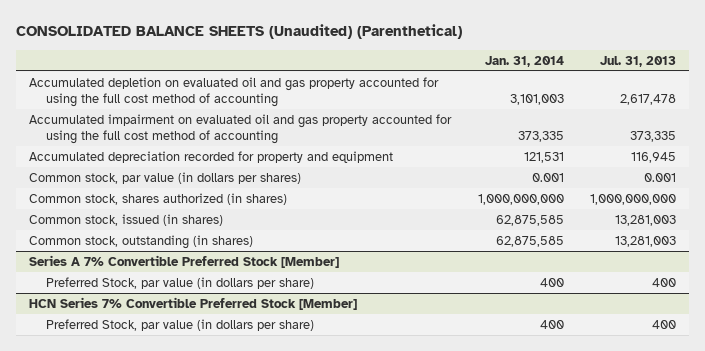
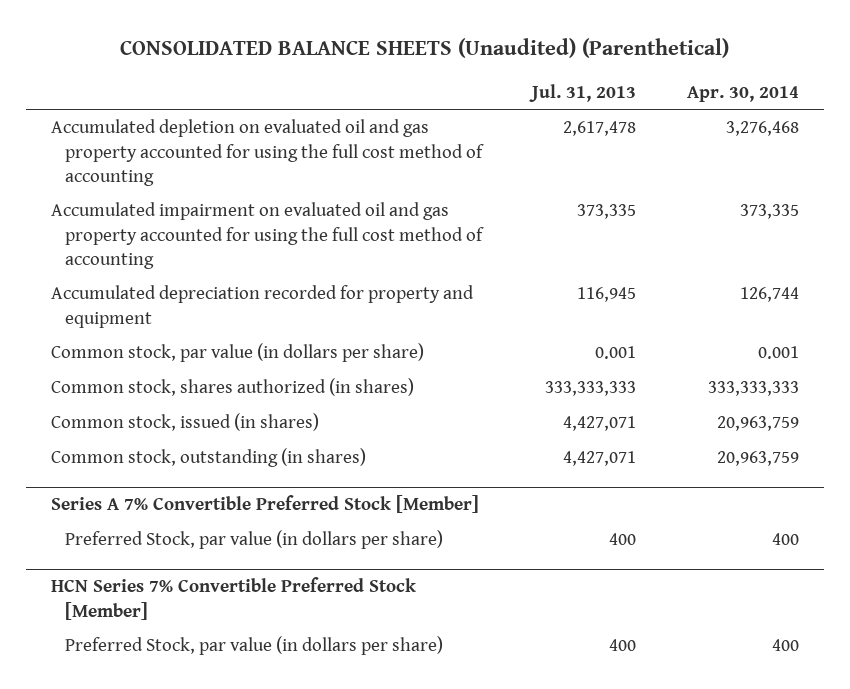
[484,55,564,67] Jan. 31, 2014 -> none
none -> [686,85,799,102] Apr. 30, 2014
[29,171,302,184] Common stock, par value (in dollars per shares) -> [51,343,425,363] Common stock, par value (in dollars per share)
[590,193,677,205] 1,000,000,000 -> [545,381,637,397] 333,333,333
[615,214,677,226] 13,281,003 -> [563,416,637,432] 4,427,071
[615,235,677,247] 13,281,003 -> [563,451,637,467] 4,427,071

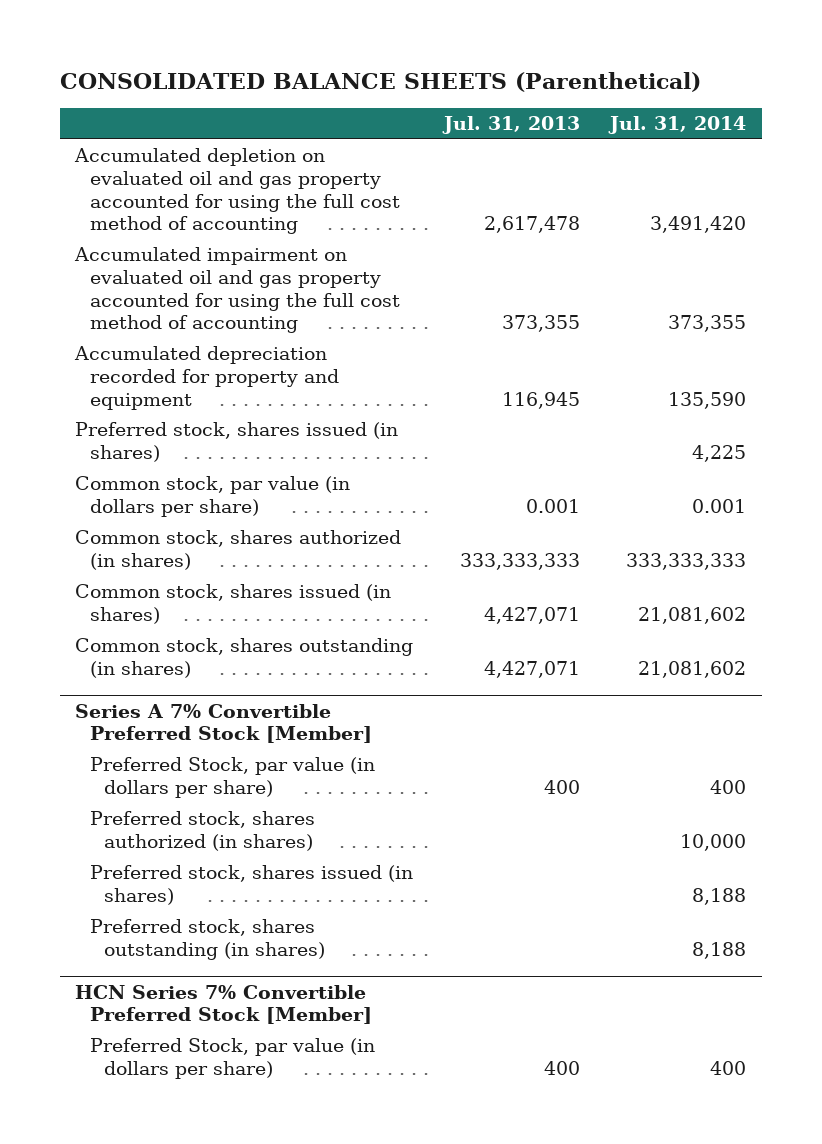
[120,38,730,59] CONSOLIDATED BALANCE SHEETS (Unaudited) (Parenthetical) -> [60,72,702,93] CONSOLIDATED BALANCE SHEETS (Parenthetical)
[686,85,799,102] Apr. 30, 2014 -> none
none -> [608,115,747,134] Jul. 31, 2014
[577,204,637,220] 373,335 -> [501,315,580,333] 373,355
none -> [75,422,399,462] Preferred stock, shares issued (in shares)
[51,413,320,432] Common stock, issued (in shares) -> [75,584,392,624] Common stock, shares issued (in shares)
[51,448,367,468] Common stock, outstanding (in shares) -> [75,638,414,678] Common stock, shares outstanding (in shares)
none -> [89,811,315,851] Preferred stock, shares authorized (in shares)
none -> [89,865,413,905] Preferred stock, shares issued (in shares)
none -> [89,919,325,960] Preferred stock, shares outstanding (in shares)

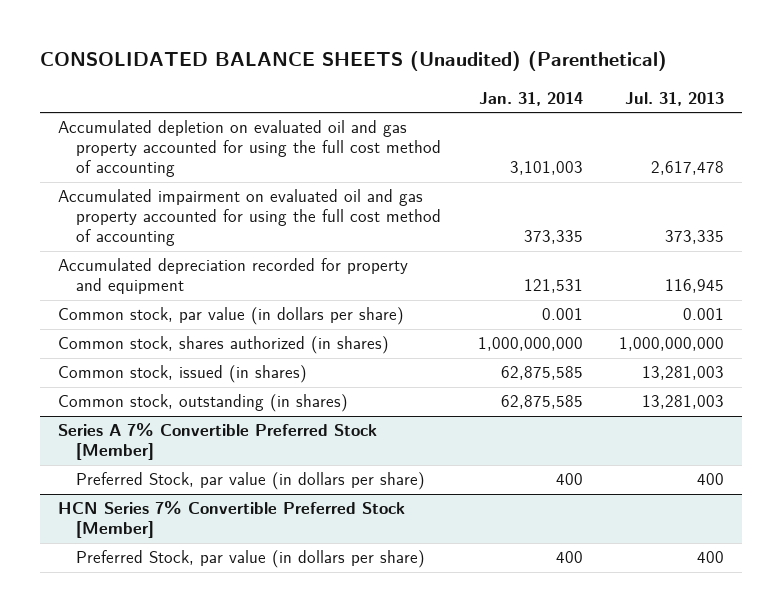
[60,72,702,93] CONSOLIDATED BALANCE SHEETS (Parenthetical) -> [40,51,668,72] CONSOLIDATED BALANCE SHEETS (Unaudited) (Parenthetical)
[608,115,747,134] Jul. 31, 2014 -> none
none -> [478,91,583,106] Jan. 31, 2014
[501,315,580,333] 373,355 -> [664,229,724,244] 373,335
[75,422,399,462] Preferred stock, shares issued (in shares) -> none
[459,552,580,570] 333,333,333 -> [618,337,724,352] 1,000,000,000
[75,584,392,624] Common stock, shares issued (in shares) -> [58,365,308,384] Common stock, issued (in shares)
[483,606,580,624] 4,427,071 -> [641,366,724,381] 13,281,003
[75,638,414,678] Common stock, shares outstanding (in shares) -> [58,394,349,413] Common stock, outstanding (in shares)
[483,660,580,678] 4,427,071 -> [641,395,724,410] 13,281,003
[89,811,315,851] Preferred stock, shares authorized (in shares) -> none
[89,865,413,905] Preferred stock, shares issued (in shares) -> none
[89,919,325,960] Preferred stock, shares outstanding (in shares) -> none

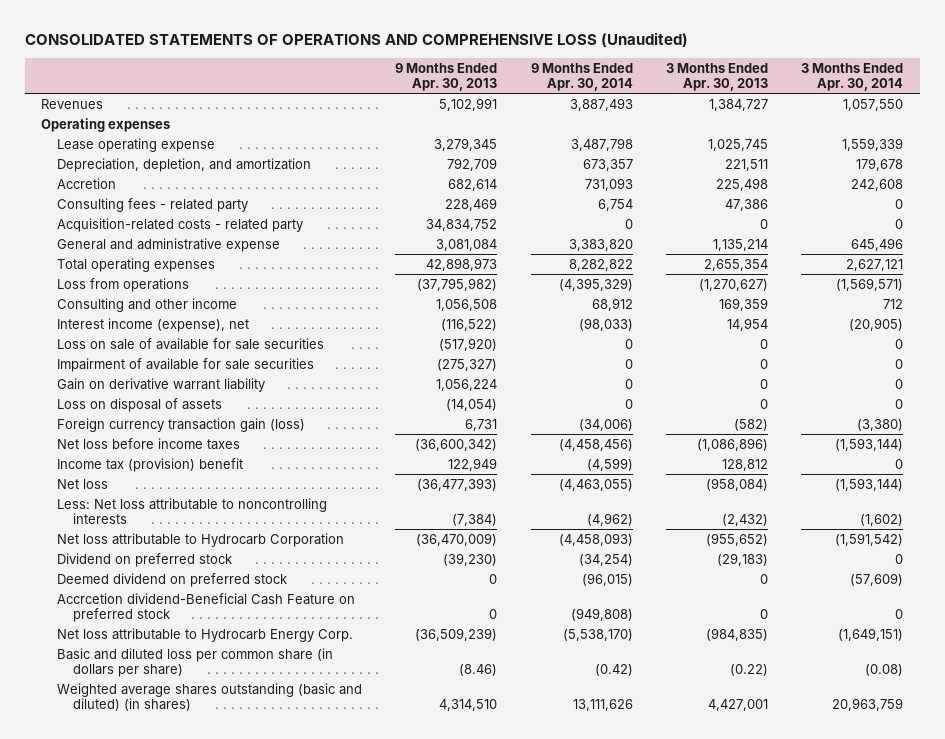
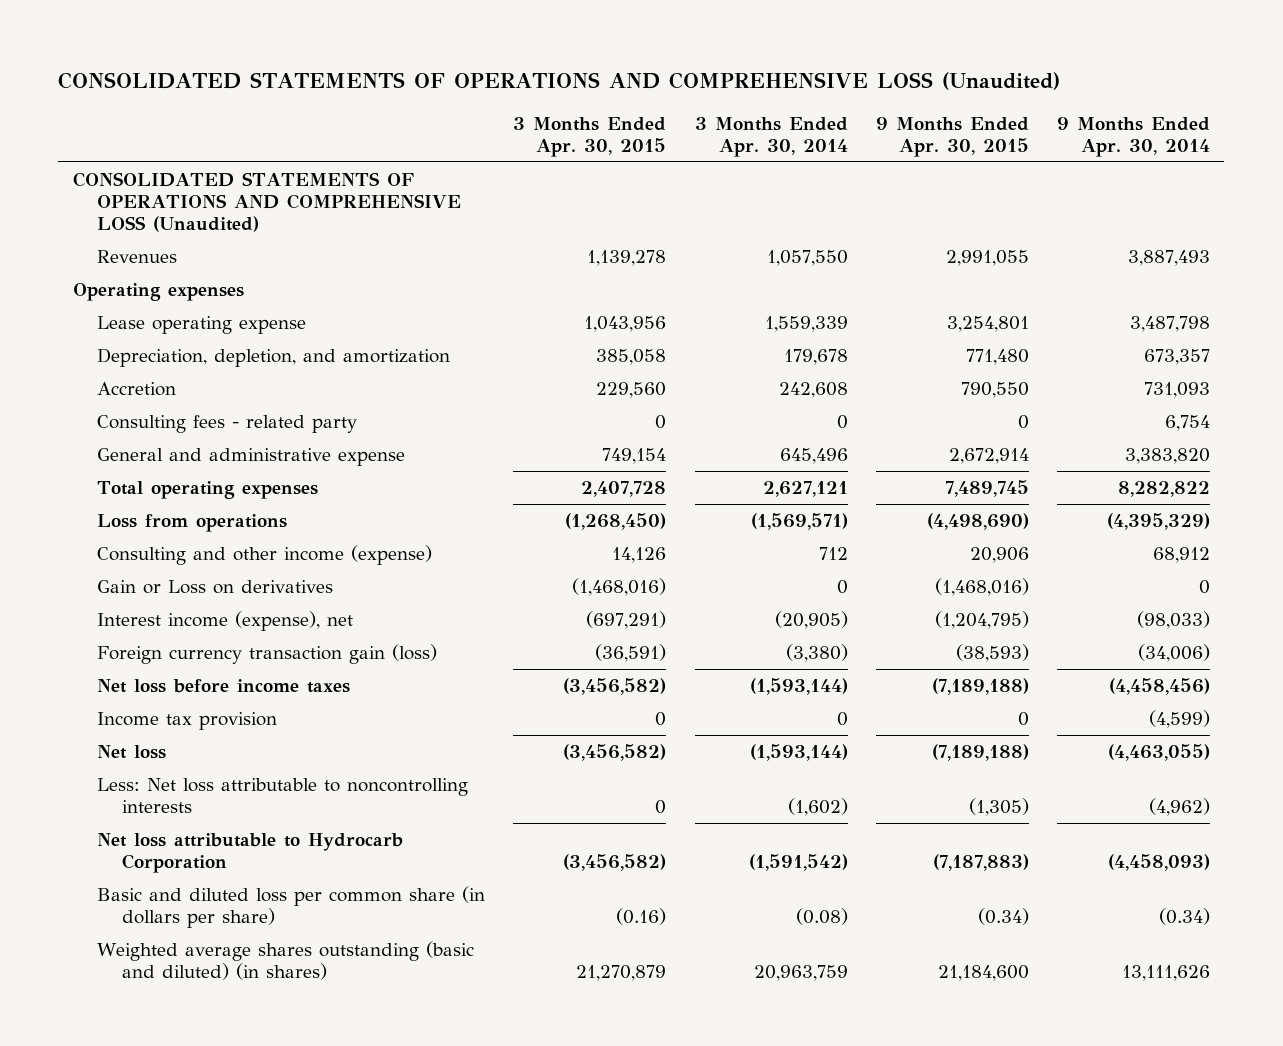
[395,62,498,92] 9 Months Ended Apr. 30, 2013 -> none
[665,62,768,92] 3 Months Ended Apr. 30, 2013 -> none
none -> [513,116,667,157] 3 Months Ended Apr. 30, 2015
none -> [875,116,1029,157] 9 Months Ended Apr. 30, 2015
none -> [72,172,462,232] CONSOLIDATED STATEMENTS OF OPERATIONS AND COMPREHENSIVE LOSS (Unaudited)
[57,217,304,232] Acquisition-related costs - related party -> none
[57,297,238,312] Consulting and other income -> [97,545,433,566] Consulting and other income (expense)
none -> [97,580,334,595] Gain or Loss on derivatives
[57,337,325,350] Loss on sale of available for sale securities -> none
[57,357,315,372] Impairment of available for sale securities -> none
[57,377,266,392] Gain on derivative warrant liability -> none
[57,397,223,412] Loss on disposal of assets -> none
[57,457,244,472] Income tax (provision) benefit -> [97,712,278,731] Income tax provision
[57,552,233,567] Dividend on preferred stock -> none
[57,572,288,587] Deemed dividend on preferred stock -> none
[57,592,356,623] Accrcetion dividend-Beneficial Cash Feature on preferred stock -> none
[57,627,354,642] Net loss attributable to Hydrocarb Energy Corp. -> none
[594,664,633,677] (0.42) -> [1159,907,1211,925] (0.34)

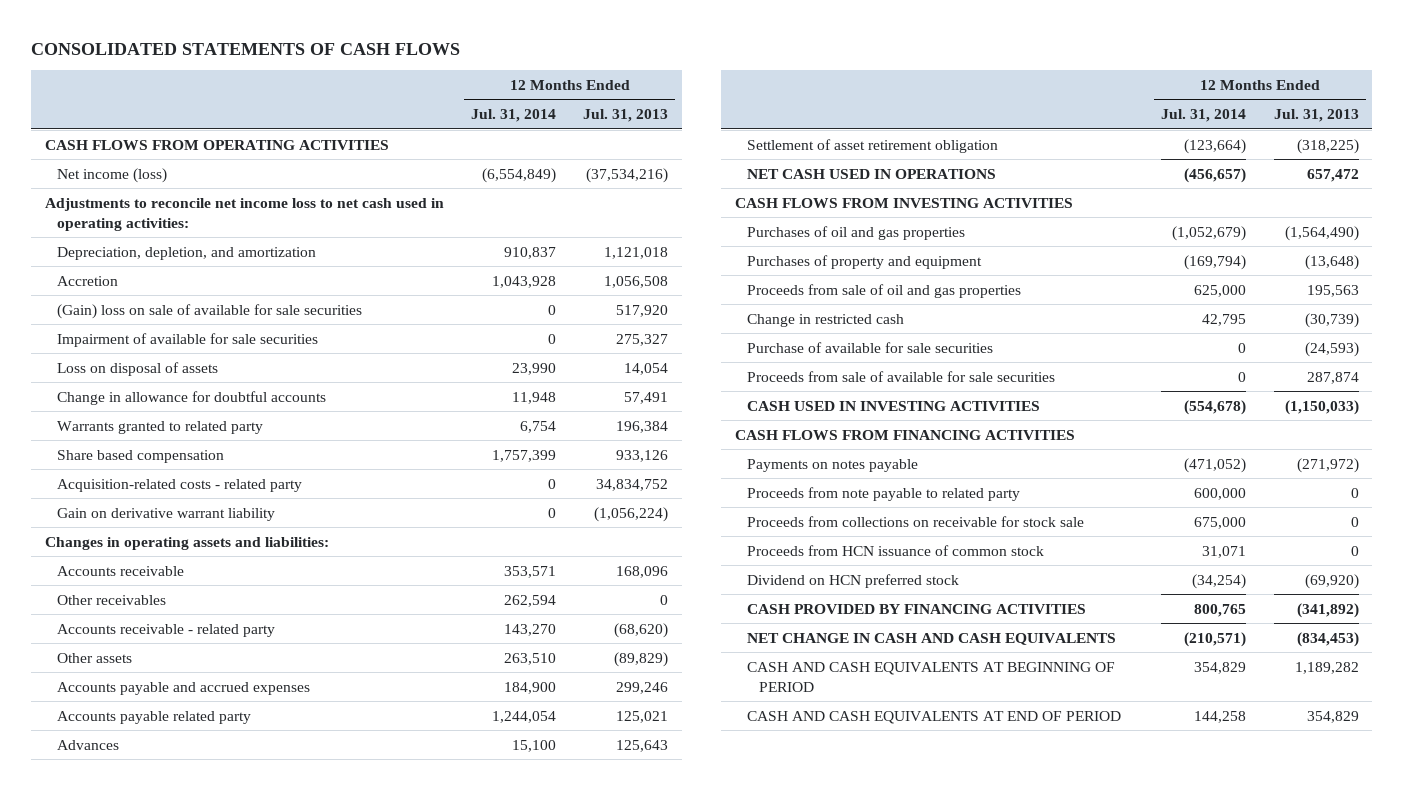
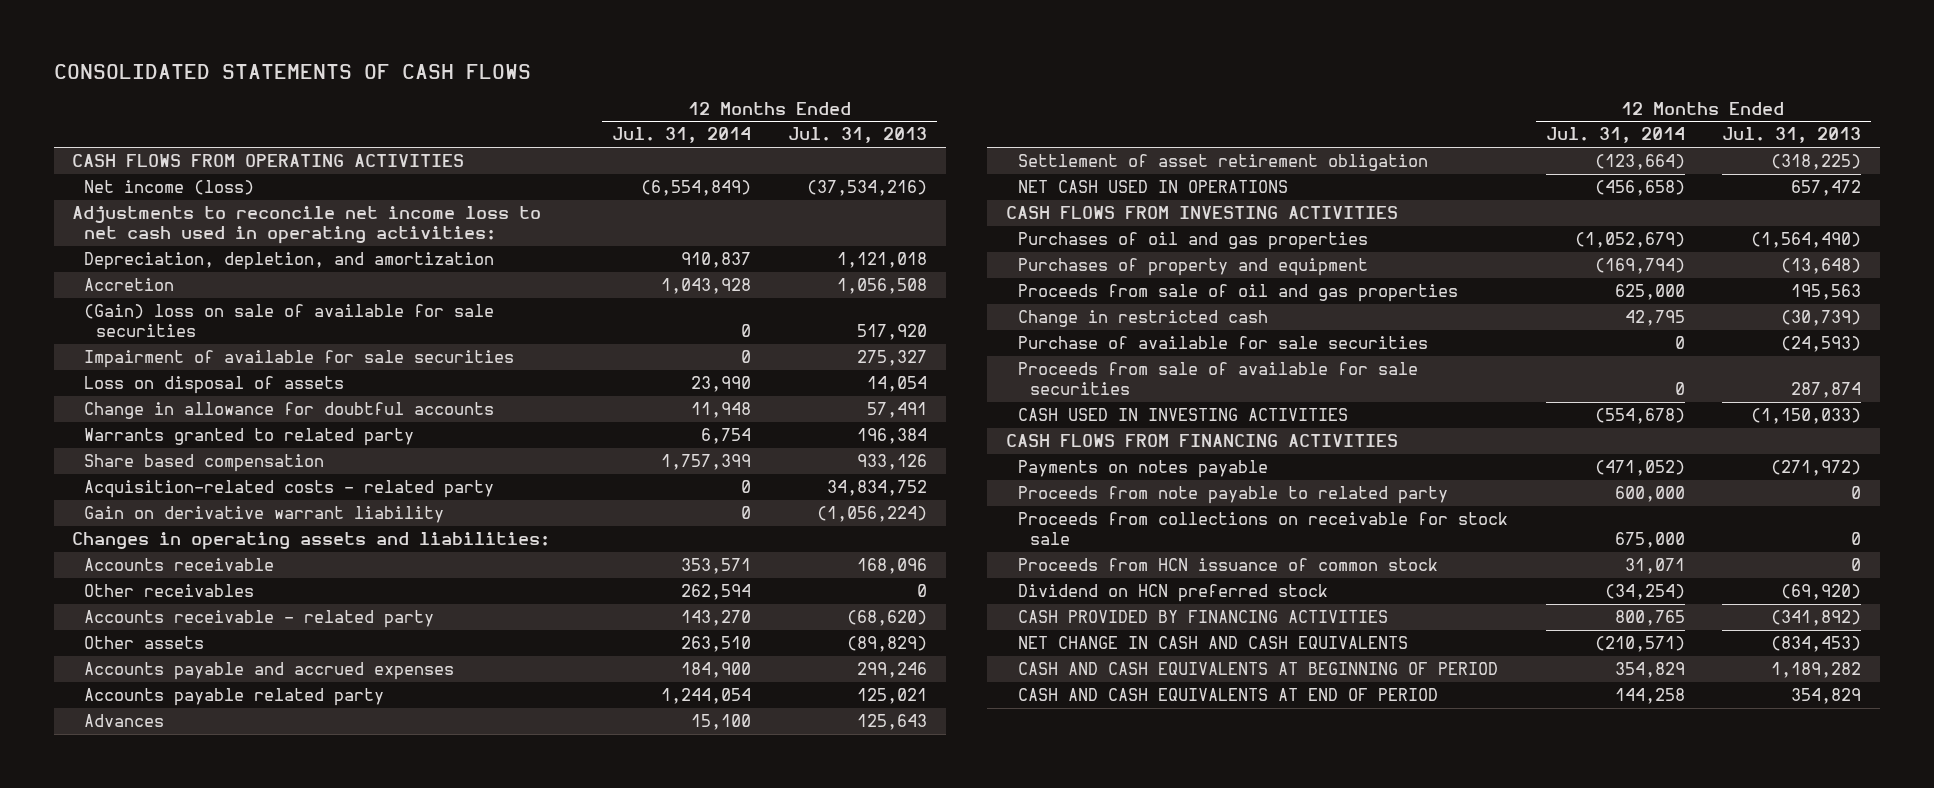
[1184,167,1247,183] (456,657) -> [1594,180,1685,197] (456,658)

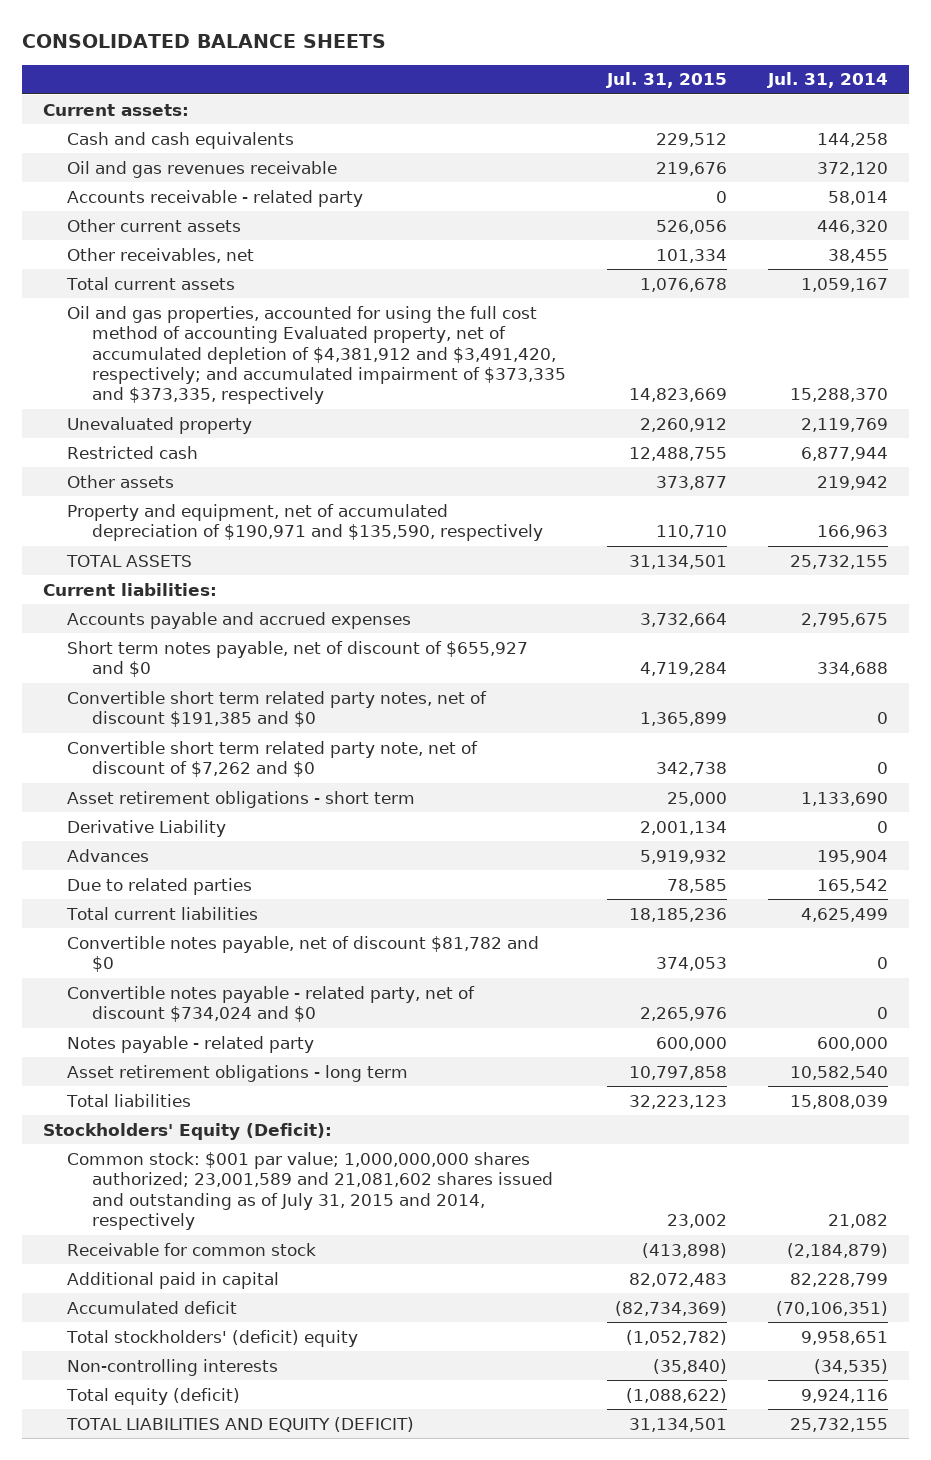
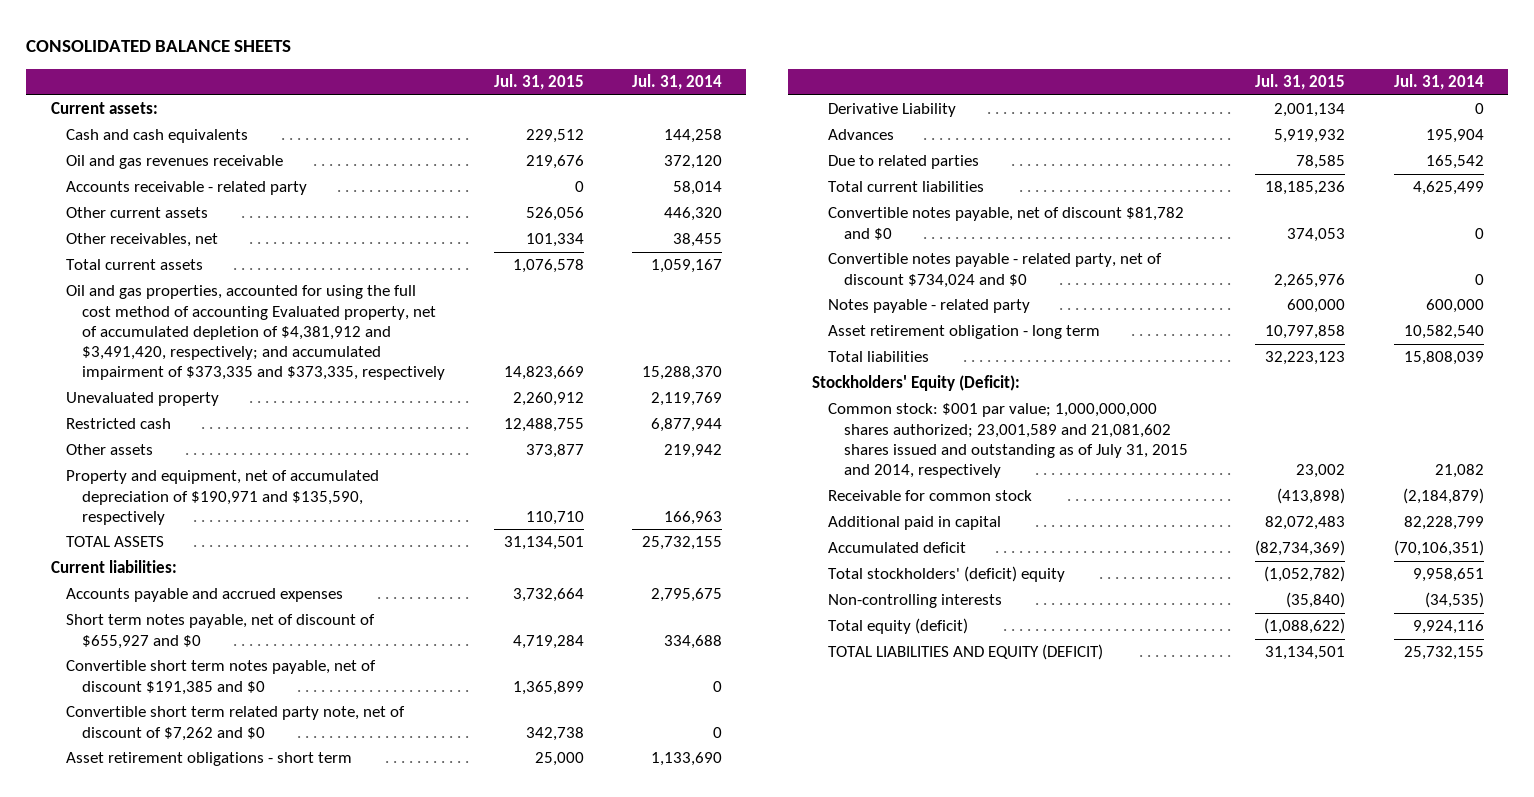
[639,277,727,292] 1,076,678 -> [512,259,584,274] 1,076,578
[67,690,488,728] Convertible short term related party notes, net of discount $191,385 and $0 -> [66,660,377,695] Convertible short term notes payable, net of discount $191,385 and $0
[67,1064,409,1082] Asset retirement obligations - long term -> [827,325,1100,340] Asset retirement obligation - long term

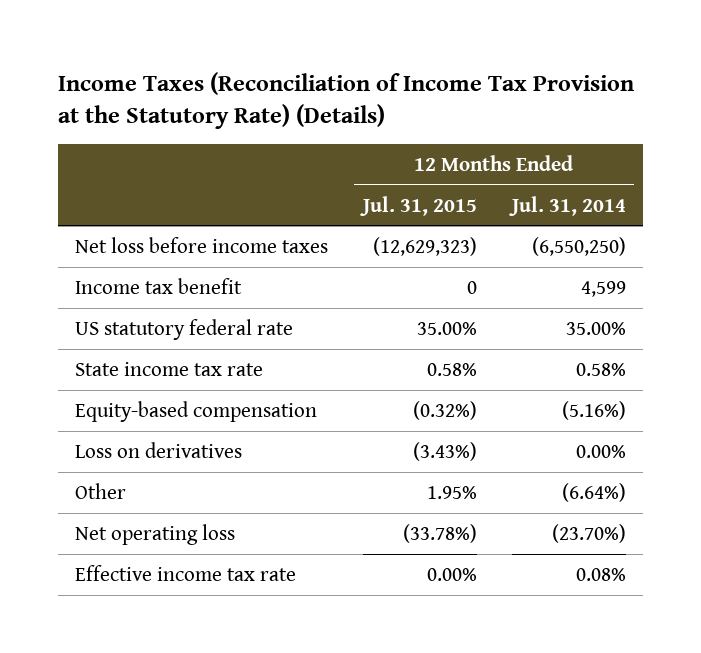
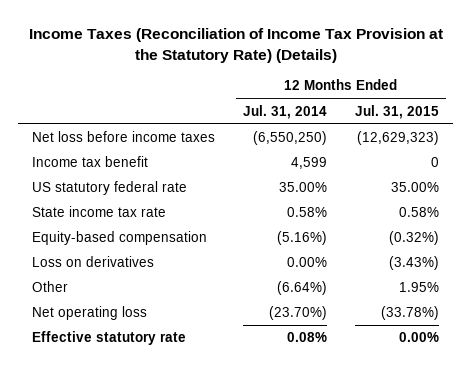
[75,564,297,581] Effective income tax rate -> [31,331,186,346] Effective statutory rate

